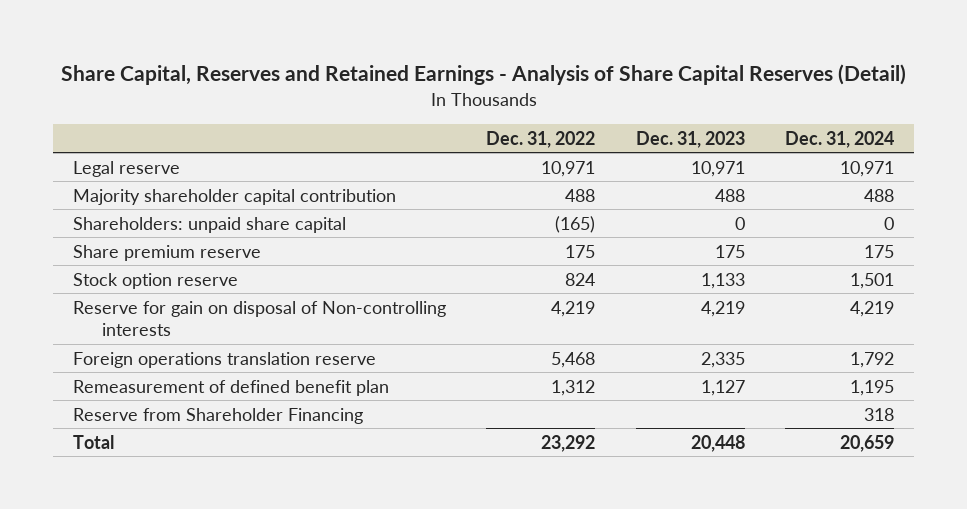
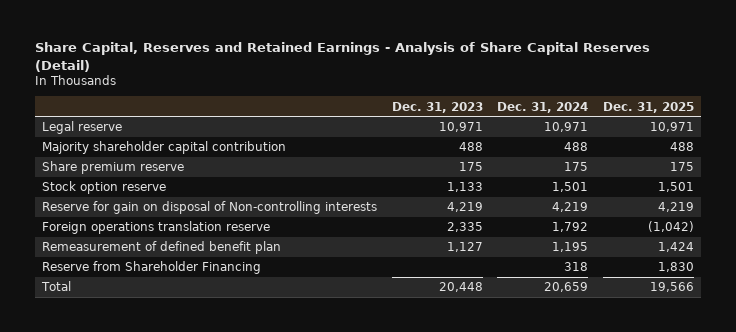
[486,130,596,148] Dec. 31, 2022 -> none
none -> [602,101,694,113] Dec. 31, 2025
[72,216,346,233] Shareholders: unpaid share capital -> none

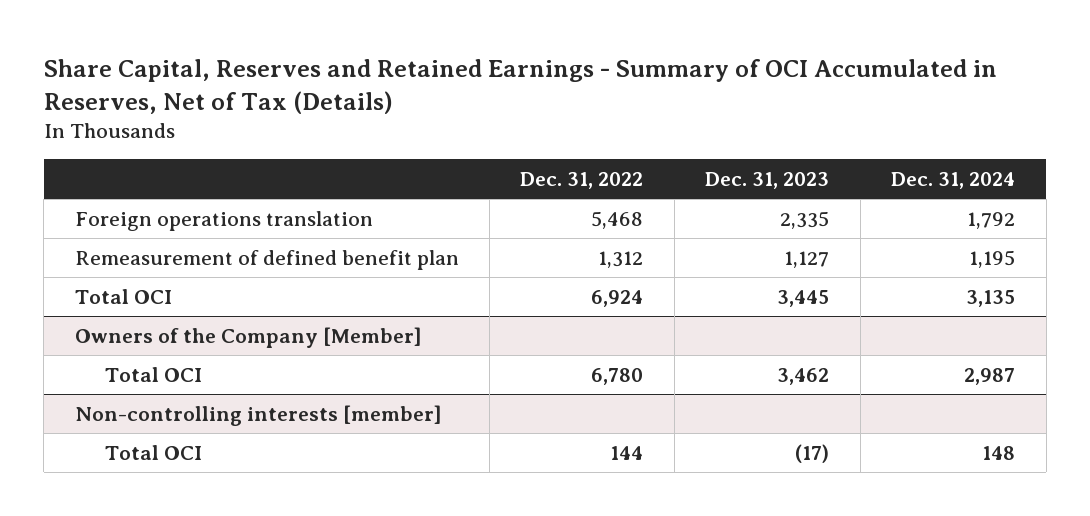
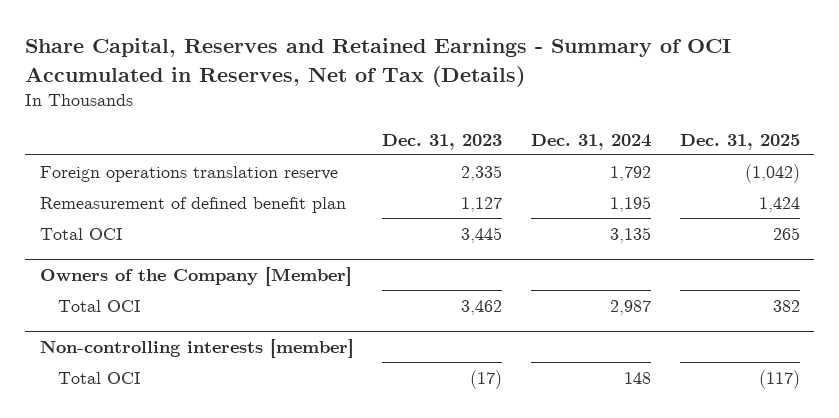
[520,172,644,190] Dec. 31, 2022 -> none
none -> [679,133,800,150] Dec. 31, 2025
[74,210,373,231] Foreign operations translation -> [39,165,338,182] Foreign operations translation reserve

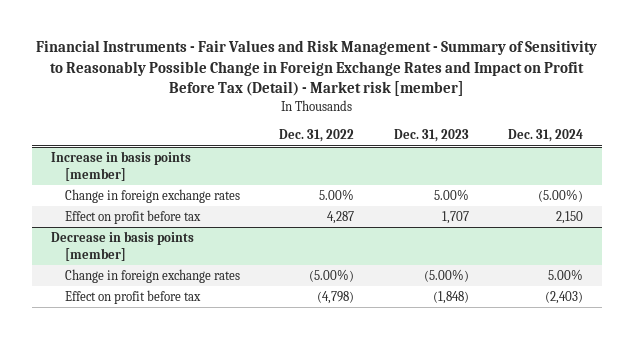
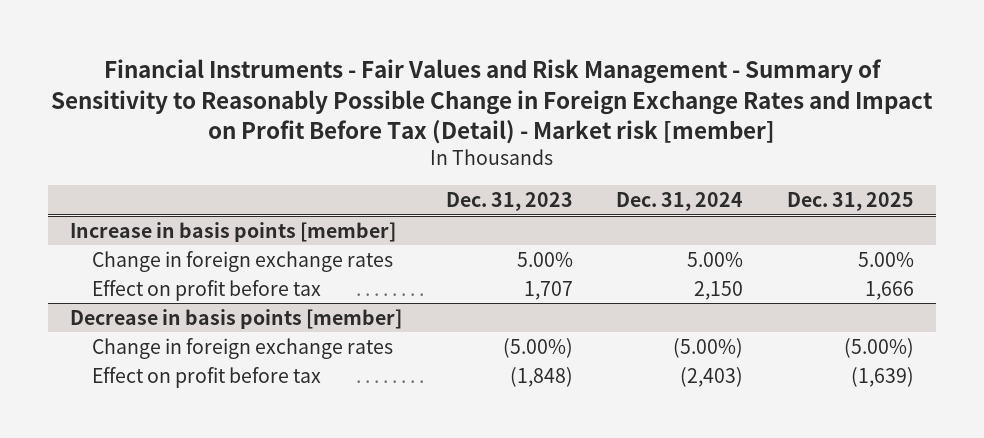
[279,129,355,143] Dec. 31, 2022 -> none
none -> [787,191,915,211] Dec. 31, 2025
[537,189,583,203] (5.00%) -> [687,251,744,267] 5.00%
[547,269,583,281] 5.00% -> [673,337,744,358] (5.00%)

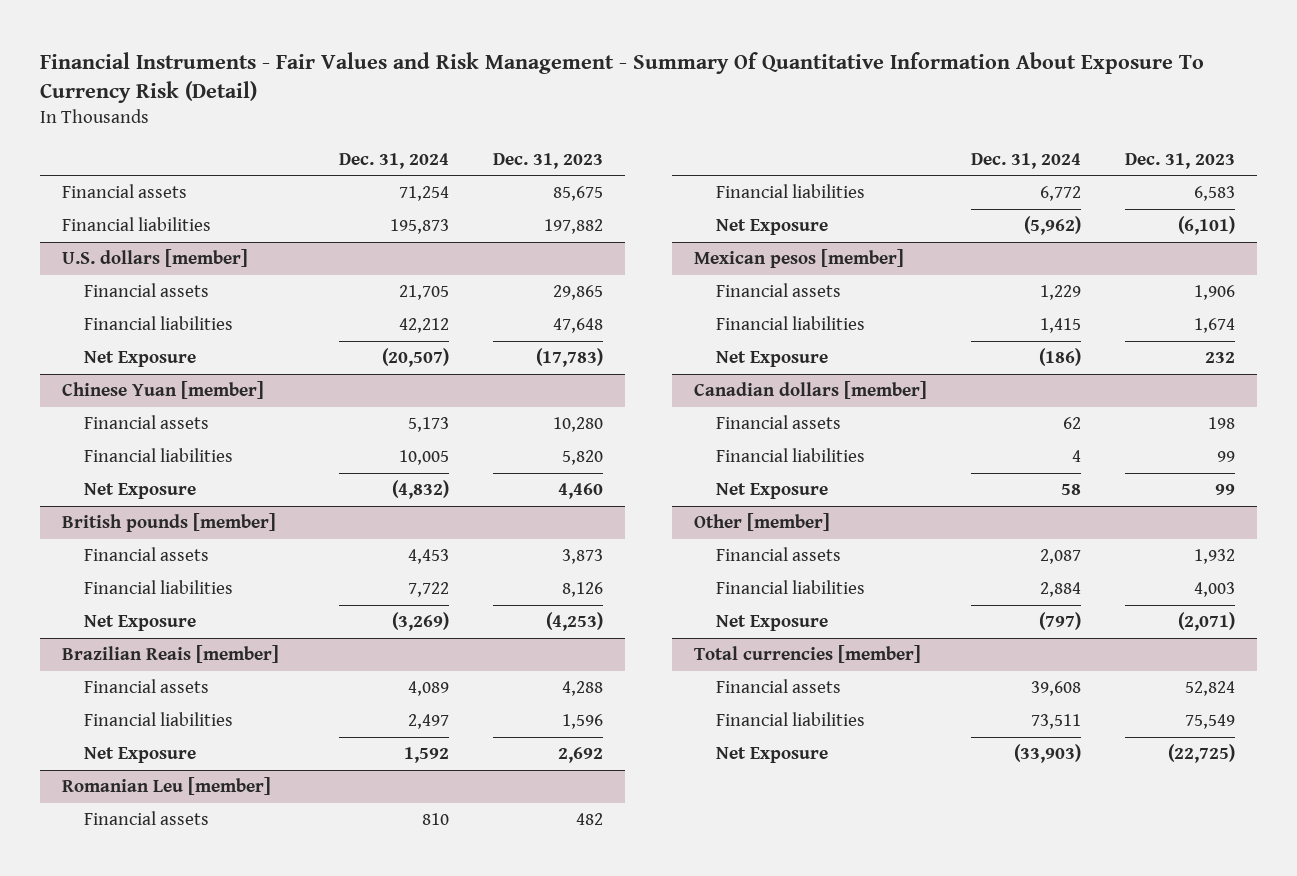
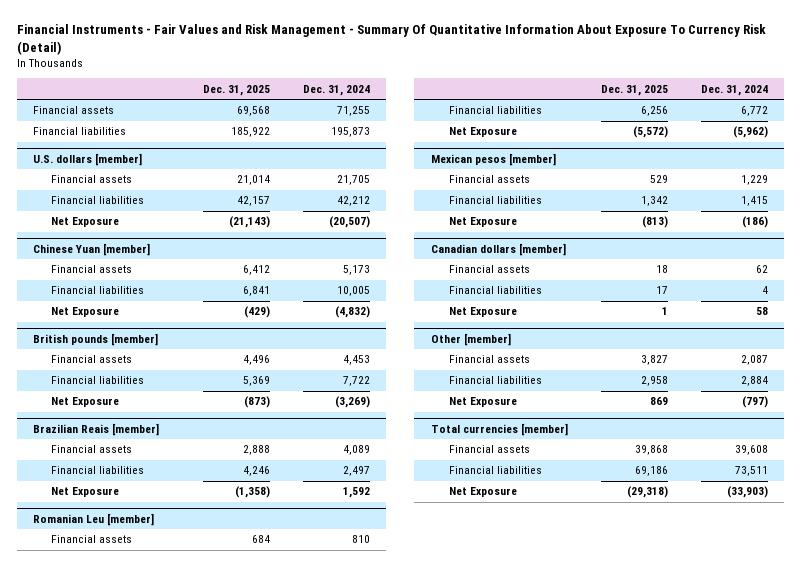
[492,152,603,169] Dec. 31, 2023 -> none
none -> [202,84,270,96] Dec. 31, 2025
[398,186,449,202] 71,254 -> [336,106,370,117] 71,255

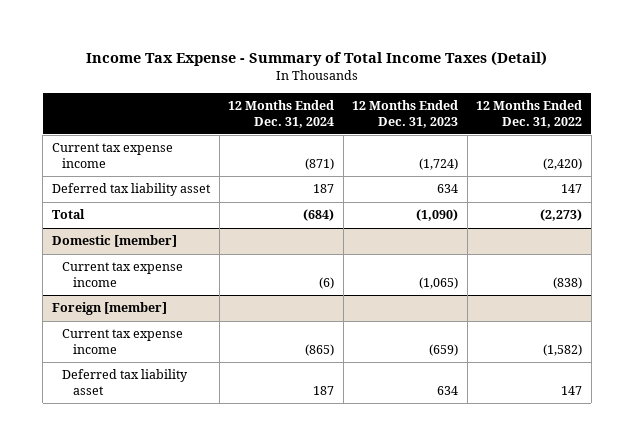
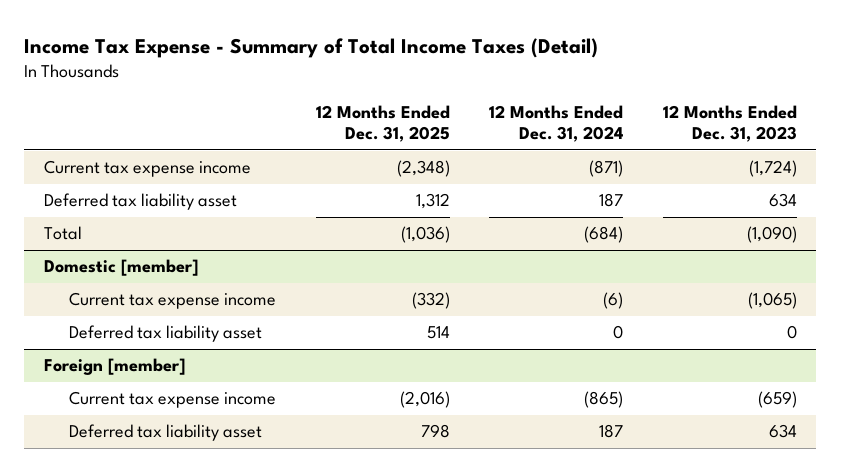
[476,99,583,128] 12 Months Ended Dec. 31, 2022 -> none
none -> [315,104,450,143] 12 Months Ended Dec. 31, 2025
none -> [68,325,262,343] Deferred tax liability asset

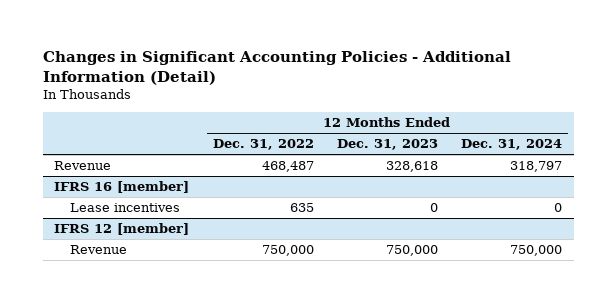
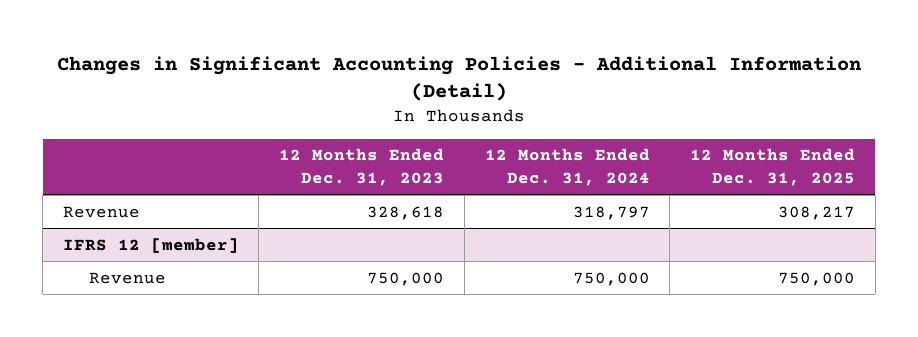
[212,139,314,151] Dec. 31, 2022 -> none
none -> [690,148,856,186] 12 Months Ended Dec. 31, 2025
[54,181,190,194] IFRS 16 [member] -> none
[70,203,181,213] Lease incentives -> none

